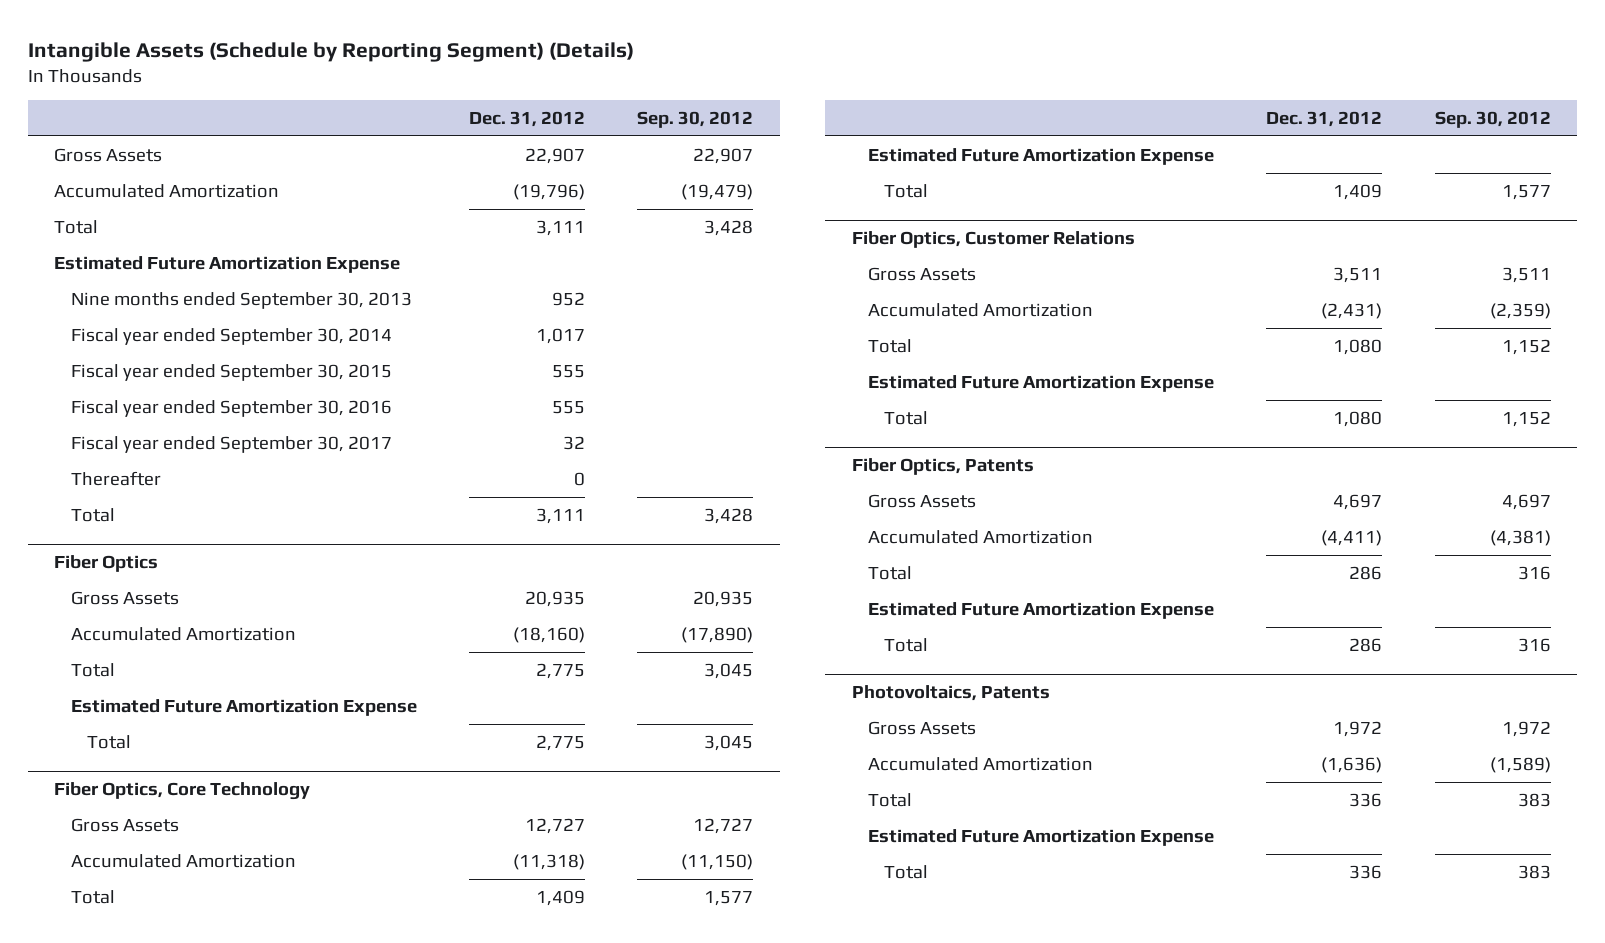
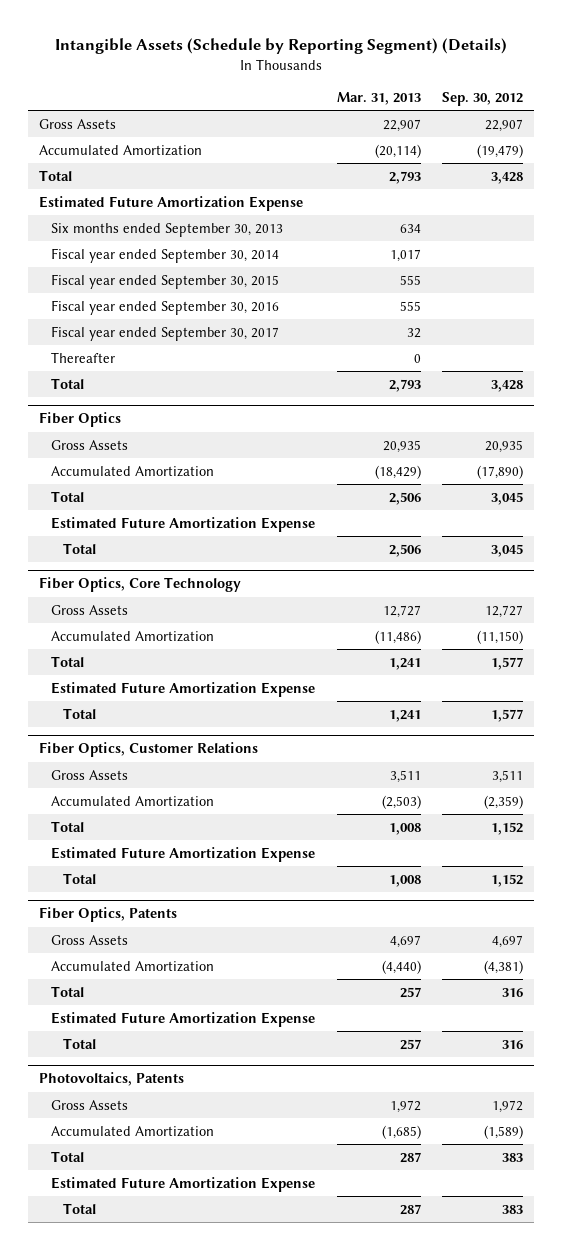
[468,110,585,127] Dec. 31, 2012 -> none
none -> [336,92,421,106] Mar. 31, 2013
[70,291,412,309] Nine months ended September 30, 2013 -> [50,222,283,237] Six months ended September 30, 2013

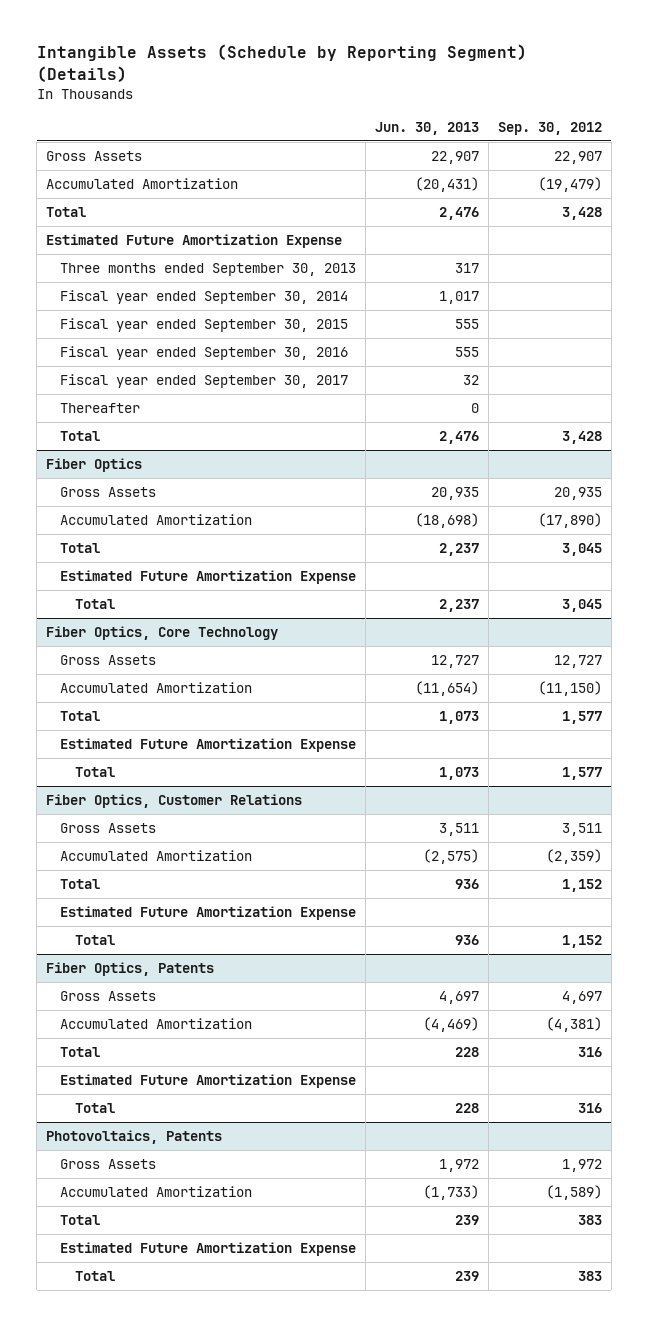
[336,92,421,106] Mar. 31, 2013 -> none
none -> [375,122,480,136] Jun. 30, 2013
[50,222,283,237] Six months ended September 30, 2013 -> [60,263,357,277] Three months ended September 30, 2013

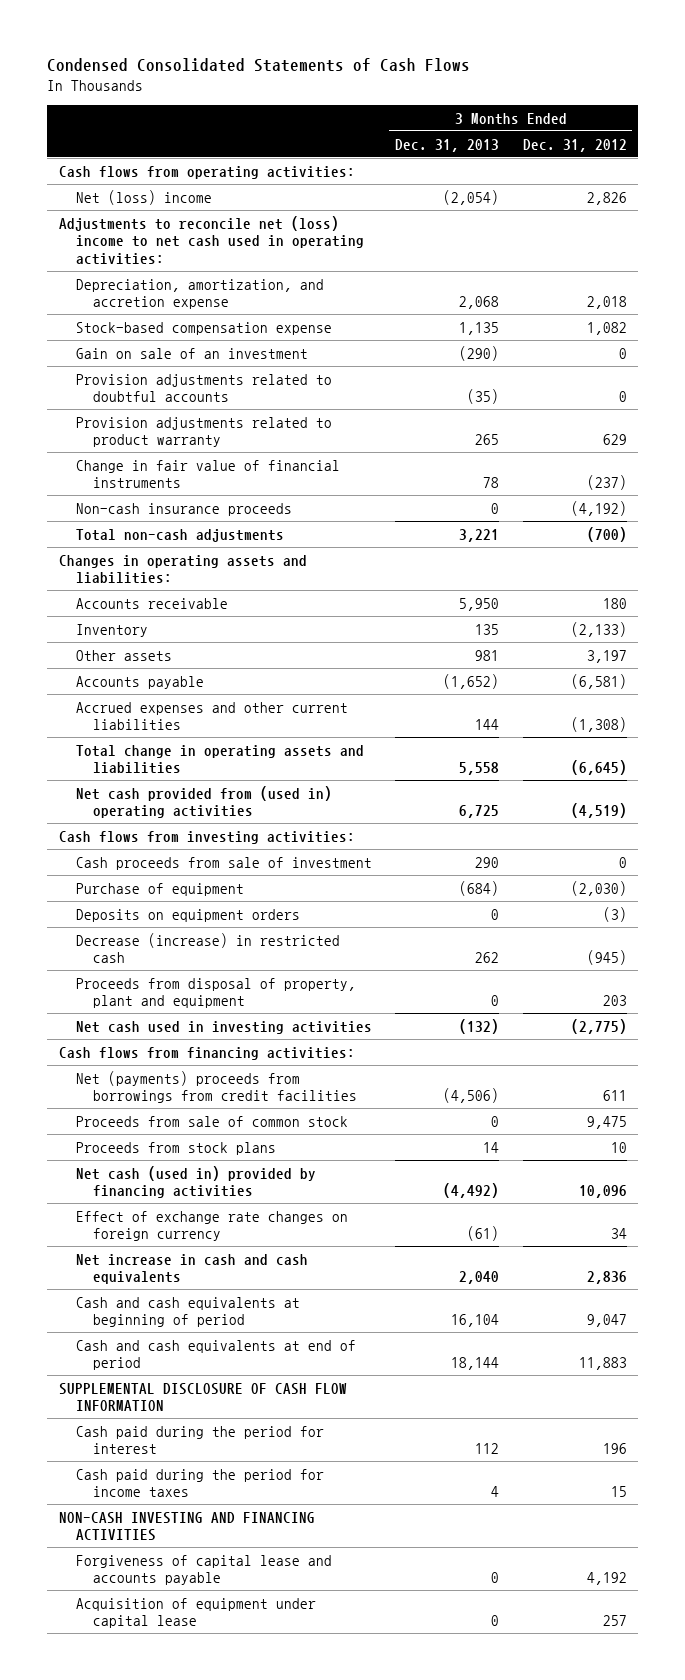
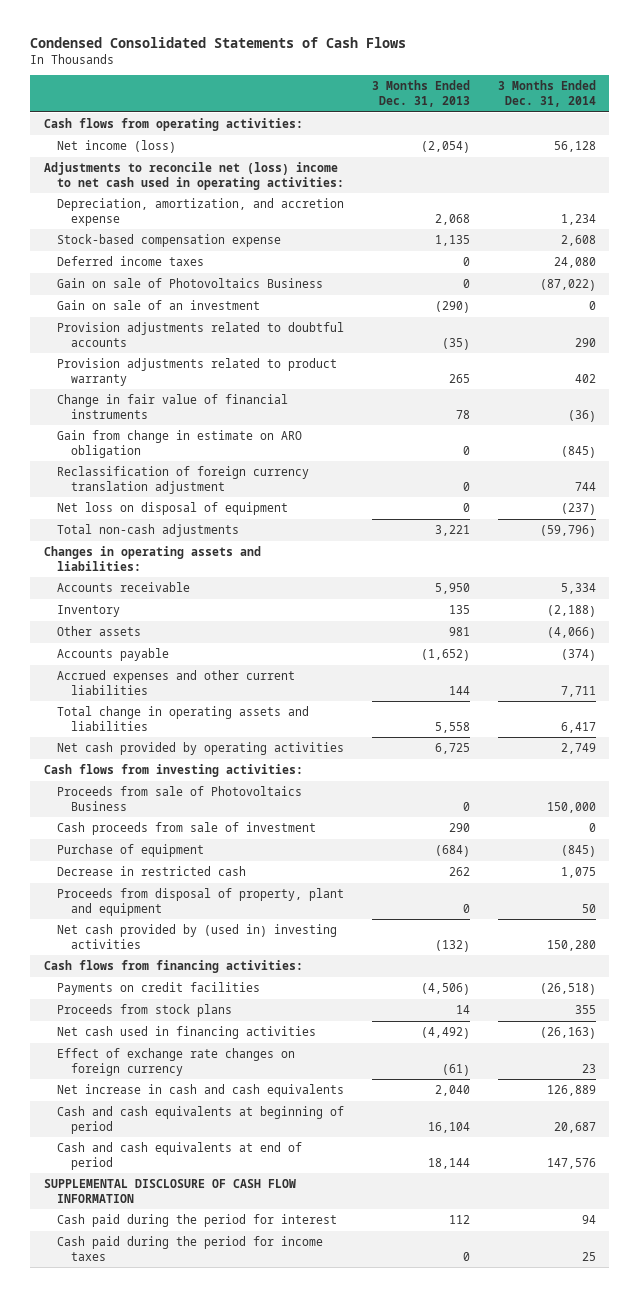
[522,138,627,152] Dec. 31, 2012 -> none
none -> [497,80,596,107] 3 Months Ended Dec. 31, 2014
[75,189,212,205] Net (loss) income -> [57,140,177,154] Net income (loss)
none -> [57,256,205,267] Deferred income taxes
none -> [57,278,324,289] Gain on sale of Photovoltaics Business
[75,502,292,516] Non-cash insurance proceeds -> none
none -> [57,430,303,458] Gain from change in estimate on ARO obligation
none -> [57,466,310,494] Reclassification of foreign currency translation adjustment
none -> [57,502,289,516] Net loss on disposal of equipment
[75,785,332,819] Net cash provided from (used in) operating activities -> [57,742,345,756] Net cash provided by operating activities
none -> [57,786,303,811] Proceeds from sale of Photovoltaics Business
[75,908,300,922] Deposits on equipment orders -> none
[75,932,340,964] Decrease (increase) in restricted cash -> [57,866,247,877] Decrease in restricted cash
[75,1020,372,1034] Net cash used in investing activities -> [57,924,338,949] Net cash provided by (used in) investing activities
[75,1115,348,1127] Proceeds from sale of common stock -> none
[75,1070,358,1104] Net (payments) proceeds from borrowings from credit facilities -> [57,982,261,996] Payments on credit facilities
[75,1165,316,1199] Net cash (used in) provided by financing activities -> [57,1026,317,1040] Net cash used in financing activities
[58,1511,315,1542] NON-CASH INVESTING AND FINANCING ACTIVITIES -> none
[75,1554,332,1586] Forgiveness of capital lease and accounts payable -> none
[75,1597,316,1629] Acquisition of equipment under capital lease -> none
[491,1486,500,1498] 4 -> [463,1251,471,1261] 0

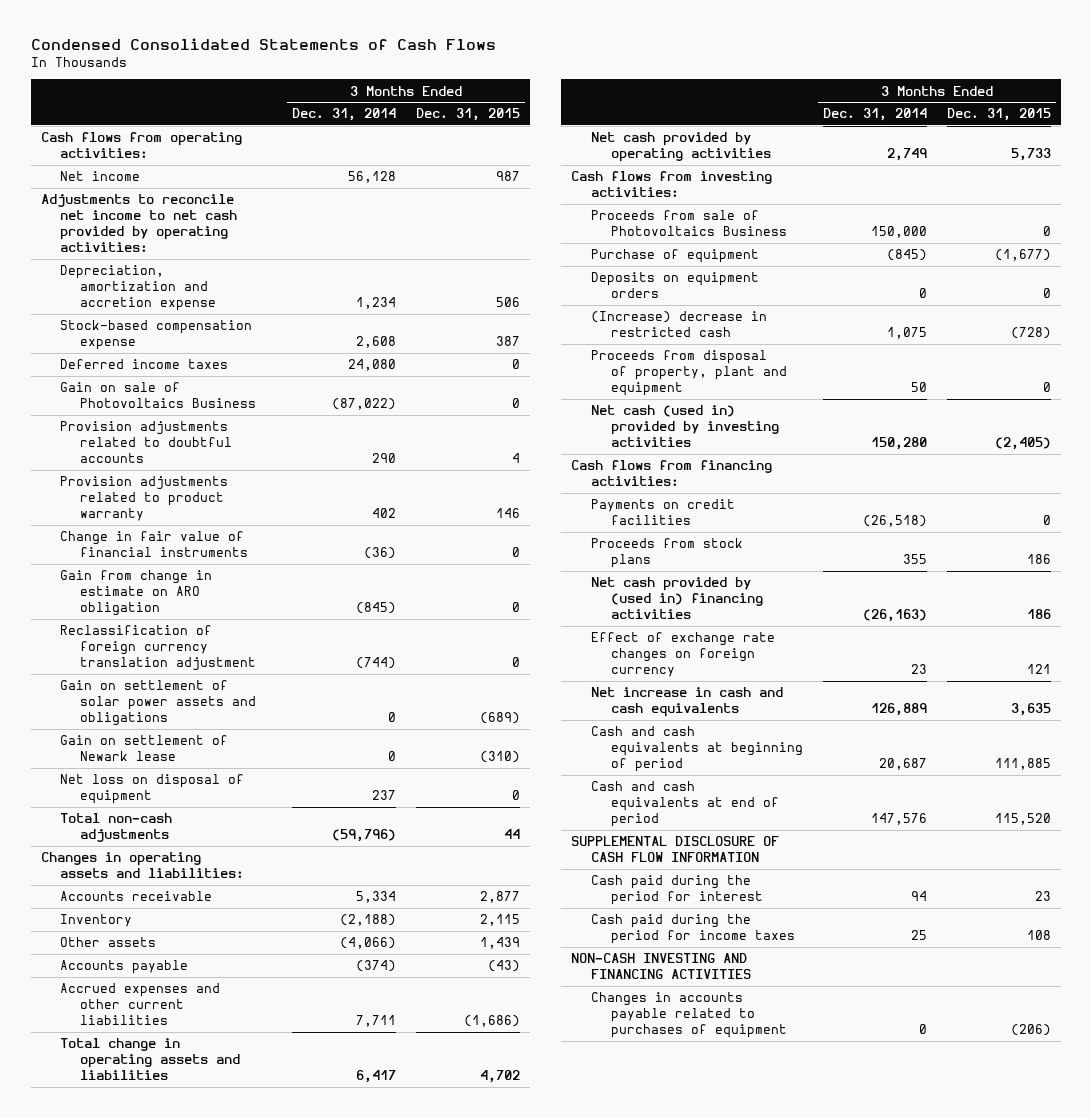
[372,80,471,107] 3 Months Ended Dec. 31, 2013 -> none
none -> [416,108,521,122] Dec. 31, 2015
[57,140,177,154] Net income (loss) -> [60,171,141,182] Net income
[43,162,345,190] Adjustments to reconcile net (loss) income to net cash used in operating activities: -> [40,194,238,252] Adjustments to reconcile net income to net cash provided by operating activities:
[57,198,345,226] Depreciation, amortization, and accretion expense -> [60,265,217,311] Depreciation, amortization and accretion expense
[57,300,261,311] Gain on sale of an investment -> none
[574,481,596,491] 744 -> [356,656,397,669] (744)
none -> [60,680,257,726] Gain on settlement of solar power assets and obligations
none -> [60,735,229,762] Gain on settlement of Newark lease
[560,503,596,516] (237) -> [372,790,397,801] 237
[57,822,317,836] Cash proceeds from sale of investment -> none
none -> [591,272,760,299] Deposits on equipment orders
[57,866,247,877] Decrease in restricted cash -> [591,311,768,338] (Increase) decrease in restricted cash
[57,924,338,949] Net cash provided by (used in) investing activities -> [591,405,780,447] Net cash (used in) provided by investing activities
[57,1026,317,1040] Net cash used in financing activities -> [591,577,764,619] Net cash provided by (used in) financing activities
none -> [571,953,752,980] NON-CASH INVESTING AND FINANCING ACTIVITIES
none -> [591,992,788,1038] Changes in accounts payable related to purchases of equipment

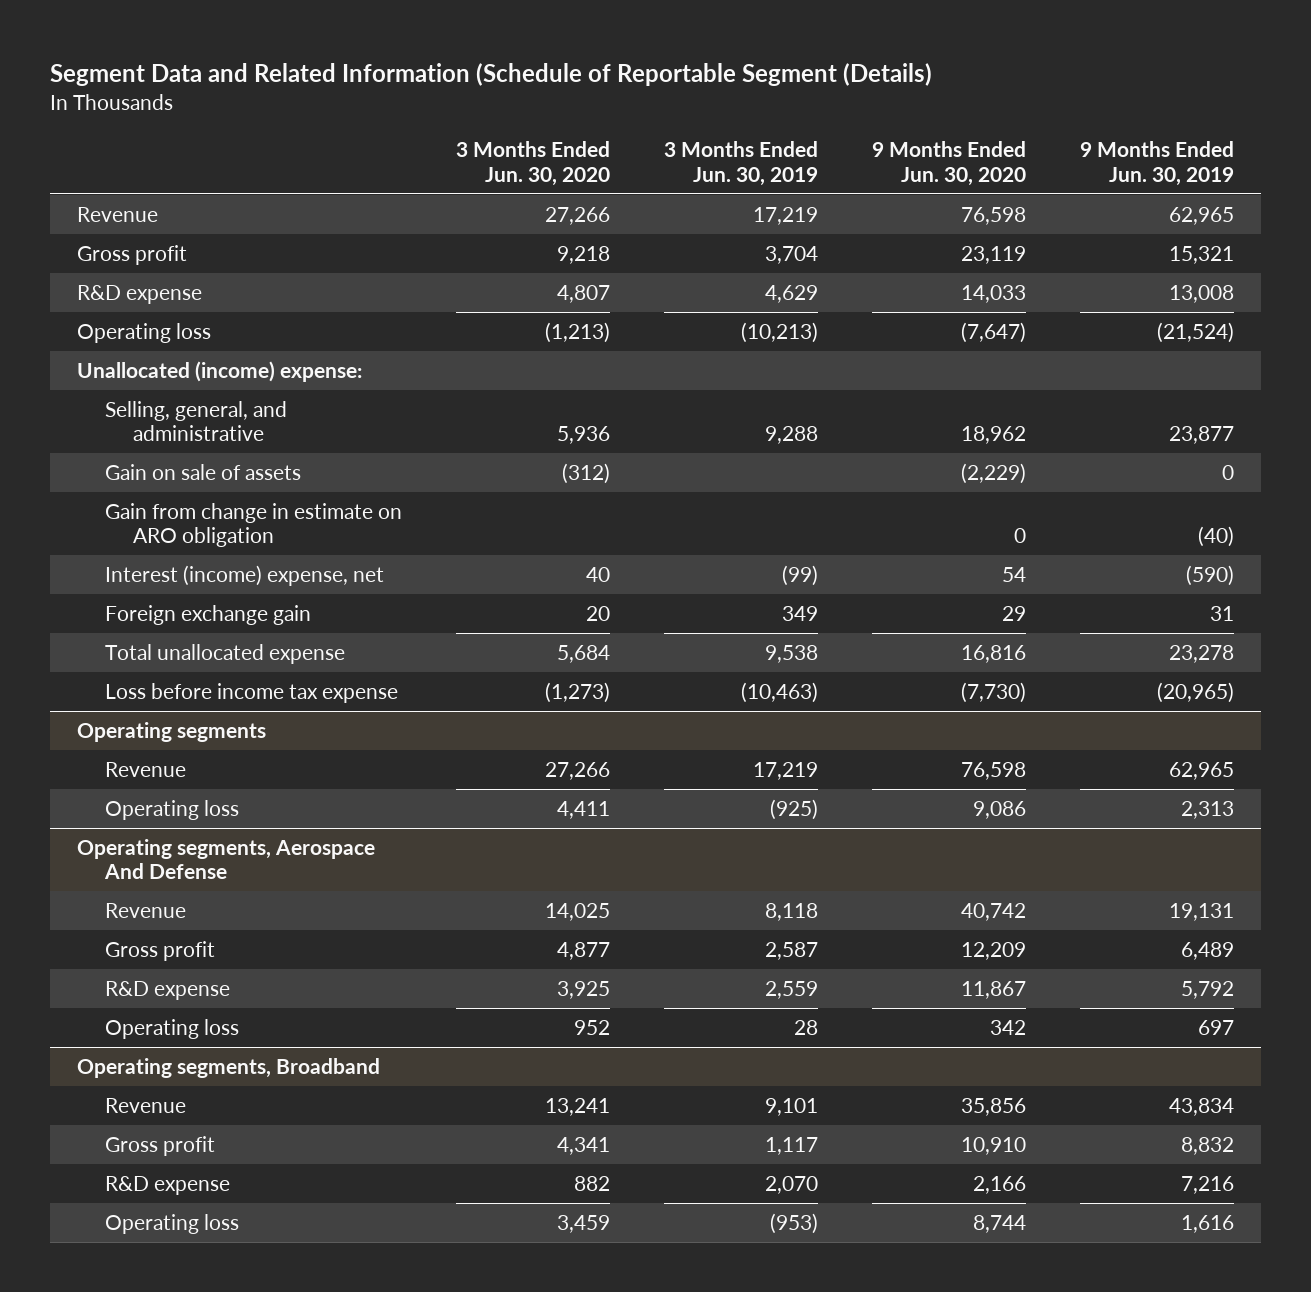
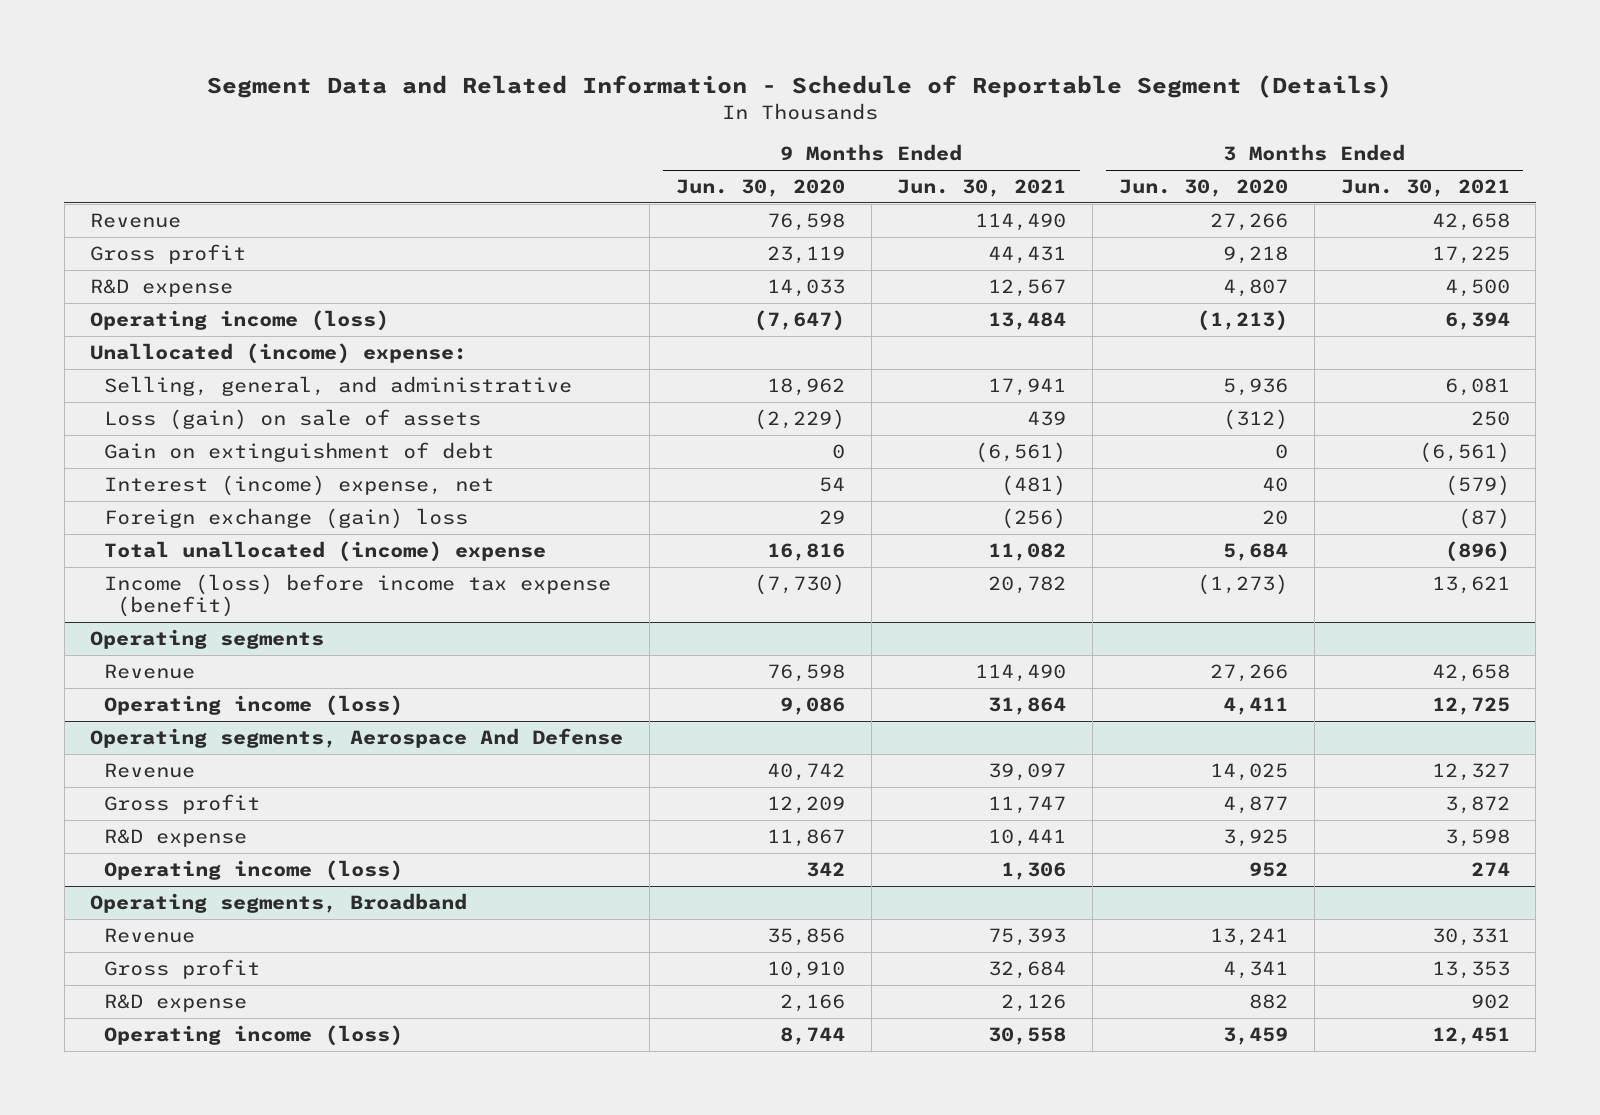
[49,62,932,86] Segment Data and Related Information (Schedule of Reportable Segment (Details) -> [206,75,1392,99] Segment Data and Related Information - Schedule of Reportable Segment (Details)
[664,141,819,186] 3 Months Ended Jun. 30, 2019 -> none
[1080,141,1235,186] 9 Months Ended Jun. 30, 2019 -> none
none -> [897,179,1067,198] Jun. 30, 2021
none -> [1340,179,1510,198] Jun. 30, 2021
[76,323,211,344] Operating loss -> [90,309,390,331] Operating income (loss)
[105,503,403,548] Gain from change in estimate on ARO obligation -> none
[105,464,302,481] Gain on sale of assets -> [103,408,481,430] Loss (gain) on sale of assets
none -> [103,441,494,462] Gain on extinguishment of debt
[105,605,312,626] Foreign exchange gain -> [103,507,468,529] Foreign exchange (gain) loss
[105,644,346,665] Total unallocated expense -> [103,540,546,562] Total unallocated (income) expense
[105,683,399,704] Loss before income tax expense -> [103,573,611,618] Income (loss) before income tax expense (benefit)
[105,800,240,821] Operating loss -> [103,694,403,716] Operating income (loss)
[105,1019,240,1040] Operating loss -> [103,859,403,881] Operating income (loss)
[105,1214,240,1235] Operating loss -> [103,1024,403,1046] Operating income (loss)

